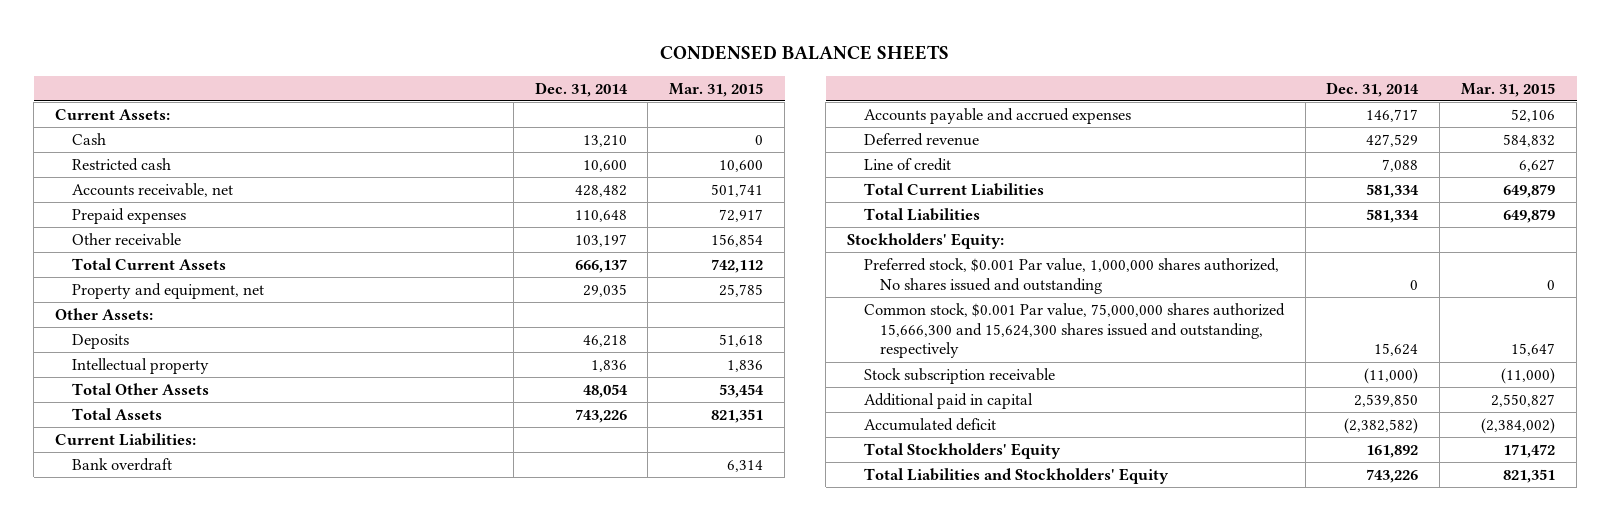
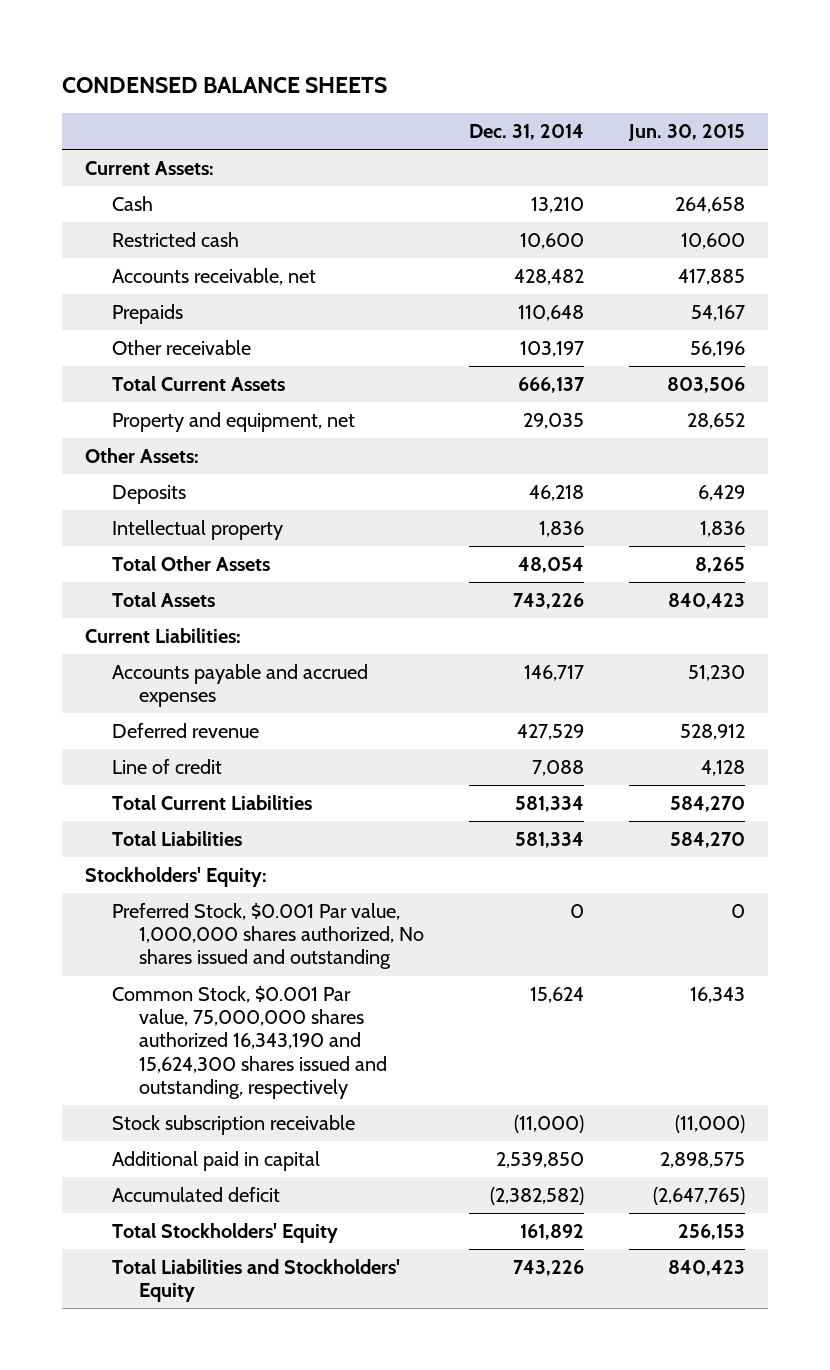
[669,82,764,97] Mar. 31, 2015 -> none
none -> [628,124,746,142] Jun. 30, 2015
[71,207,186,224] Prepaid expenses -> [111,304,183,325] Prepaids
[71,457,172,471] Bank overdraft -> none
[863,257,1279,294] Preferred stock, $0.001 Par value, 1,000,000 shares authorized, No shares issued and outstanding -> [111,903,424,970] Preferred Stock, $0.001 Par value, 1,000,000 shares authorized, No shares issued and outstanding
[863,302,1285,359] Common stock, $0.001 Par value, 75,000,000 shares authorized 15,666,300 and 15,624,300 shares issued and outstanding, respectively -> [111,986,387,1099] Common Stock, $0.001 Par value, 75,000,000 shares authorized 16,343,190 and 15,624,300 shares issued and outstanding, respectively

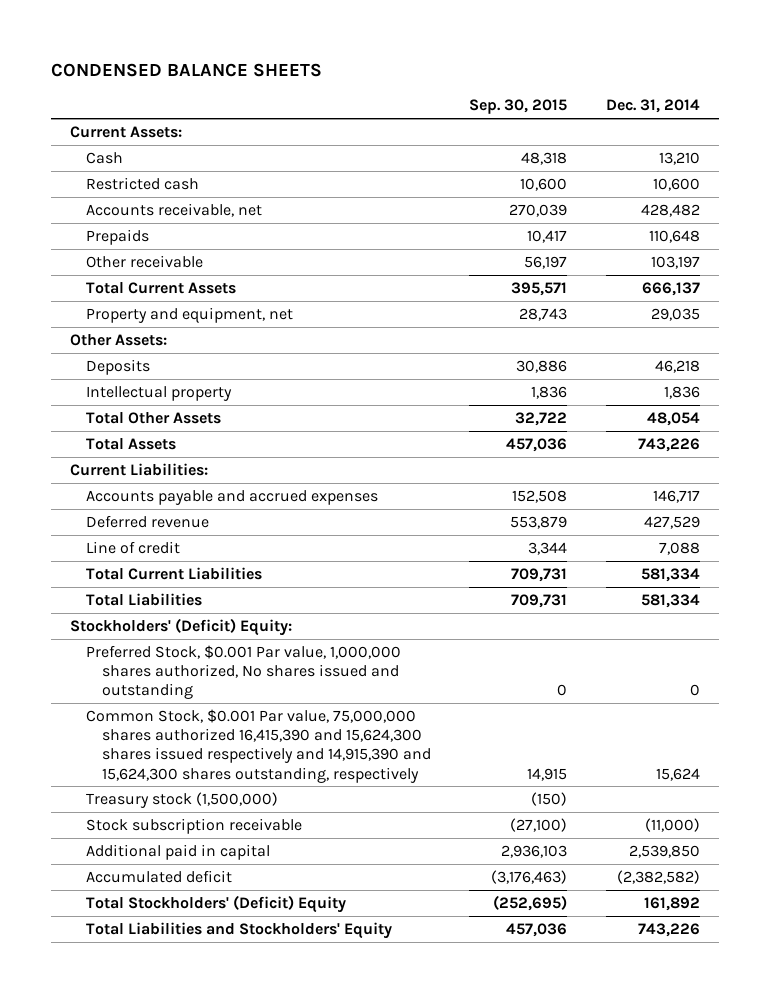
[628,124,746,142] Jun. 30, 2015 -> none
none -> [469,99,568,115] Sep. 30, 2015
[84,867,267,888] Stockholders' Equity: -> [69,618,292,637] Stockholders' (Deficit) Equity:
[111,986,387,1099] Common Stock, $0.001 Par value, 75,000,000 shares authorized 16,343,190 and 15,624,300 shares issued and outstanding, respectively -> [85,709,431,783] Common Stock, $0.001 Par value, 75,000,000 shares authorized 16,415,390 and 15,624,300 shares issued respectively and 14,915,390 and 15,624,300 shares outstanding, respectively
none -> [85,792,278,809] Treasury stock (1,500,000)
[111,1223,338,1244] Total Stockholders' Equity -> [85,895,346,914] Total Stockholders' (Deficit) Equity

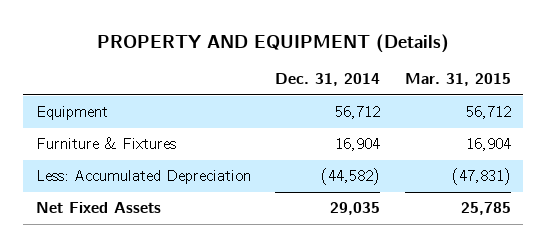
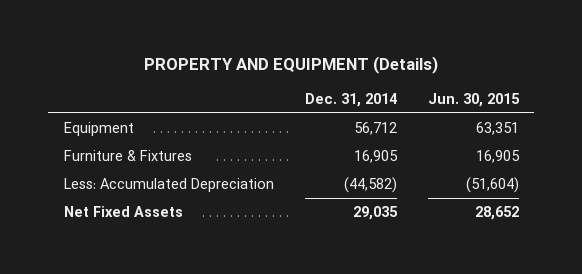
[404,73,511,87] Mar. 31, 2015 -> none
none -> [427,92,520,107] Jun. 30, 2015
[335,138,381,152] 16,904 -> [353,150,398,164] 16,905

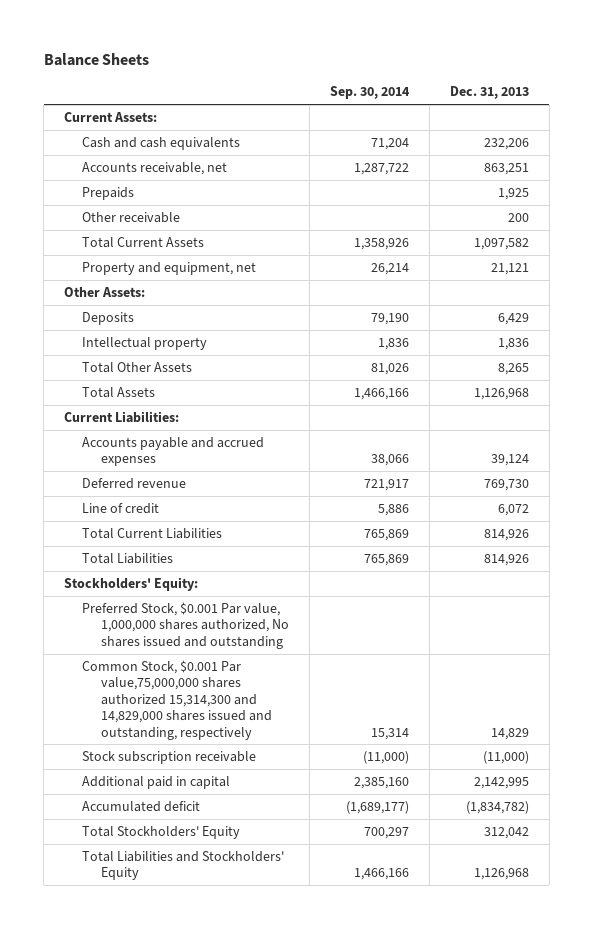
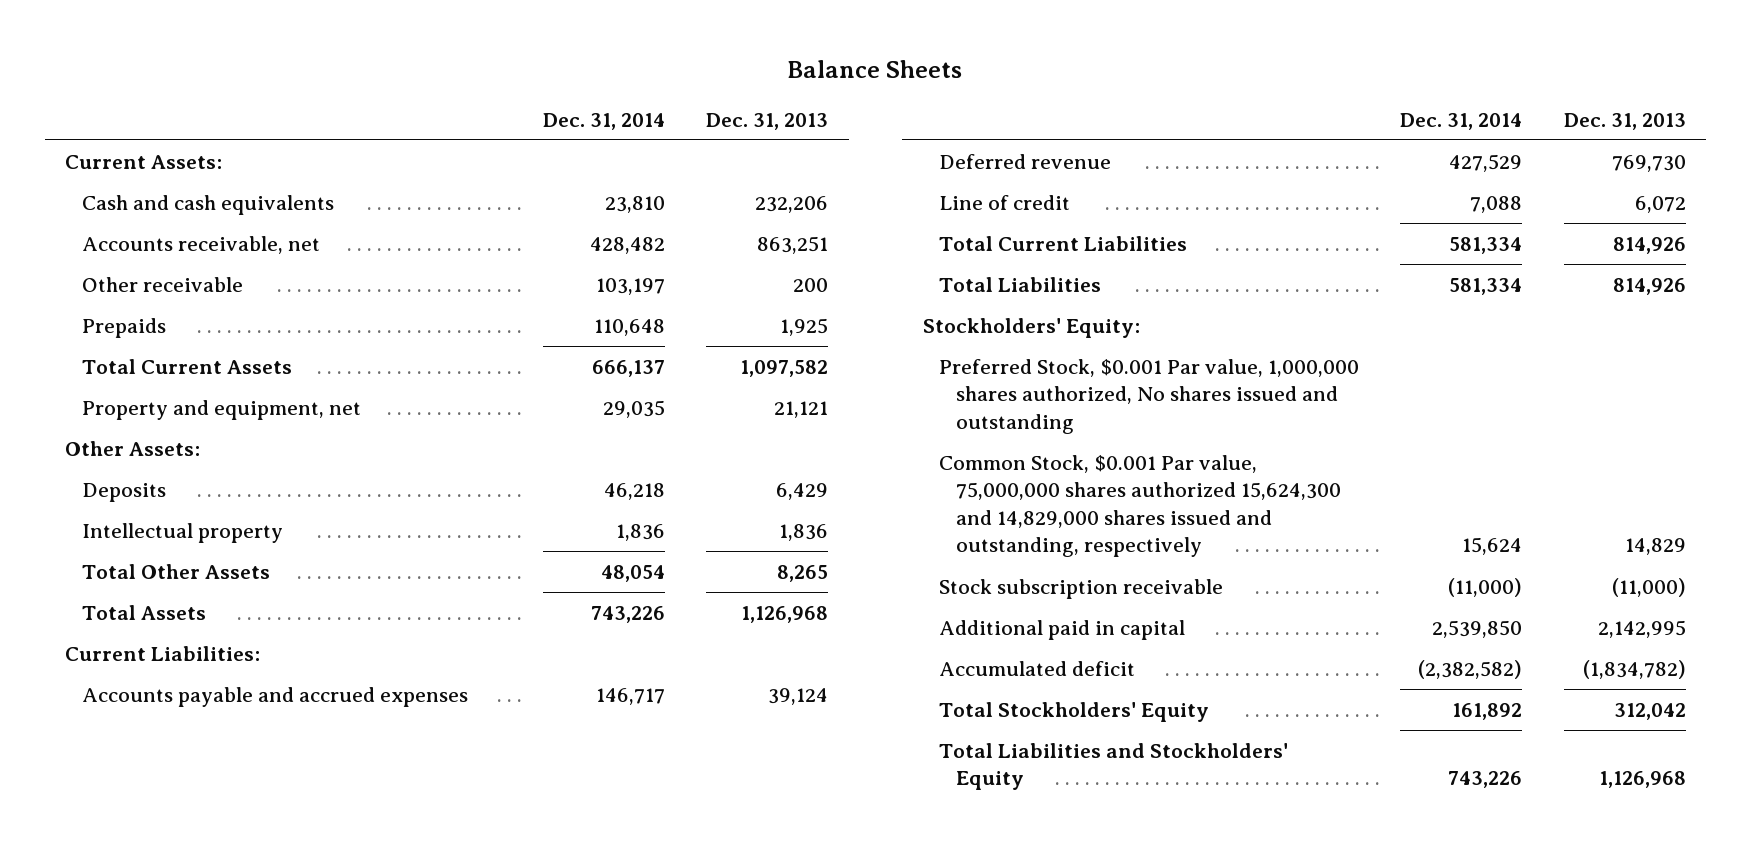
[329,86,410,100] Sep. 30, 2014 -> none
none -> [543,112,666,130] Dec. 31, 2014
[82,186,135,200] Prepaids -> [81,317,166,338] Prepaids
[82,659,272,740] Common Stock, $0.001 Par value,75,000,000 shares authorized 15,314,300 and 14,829,000 shares issued and outstanding, respectively -> [939,454,1341,558] Common Stock, $0.001 Par value, 75,000,000 shares authorized 15,624,300 and 14,829,000 shares issued and outstanding, respectively

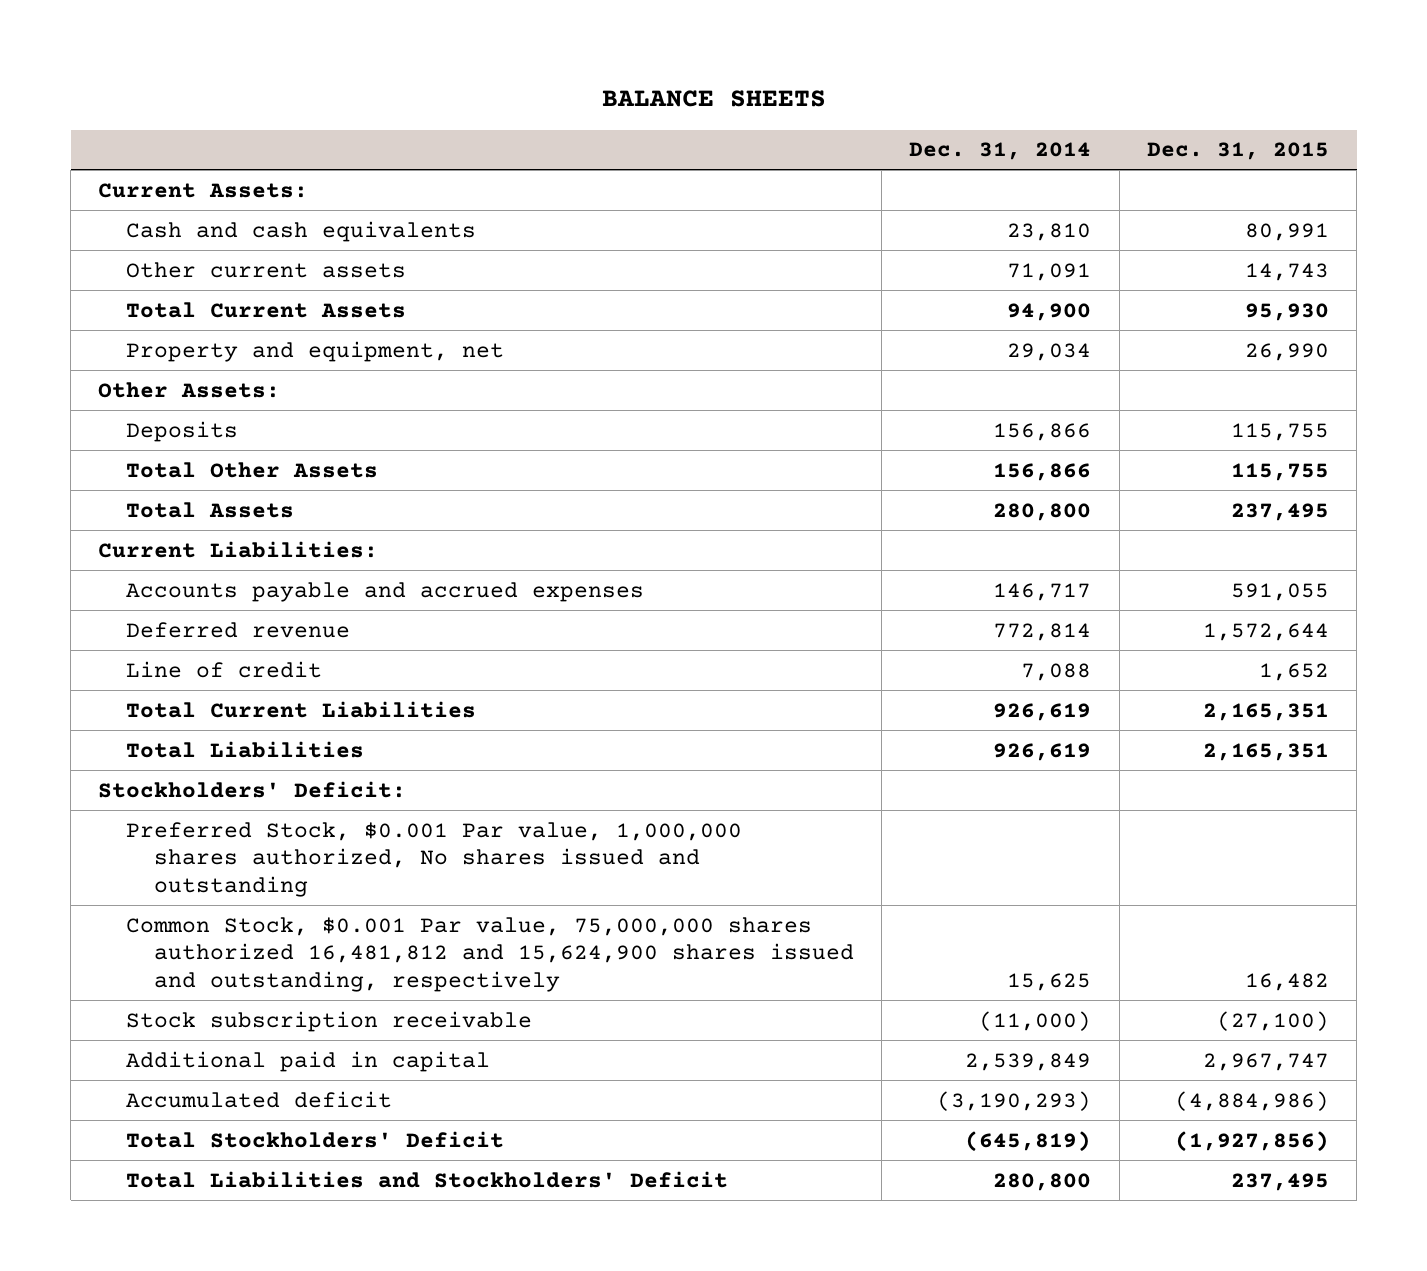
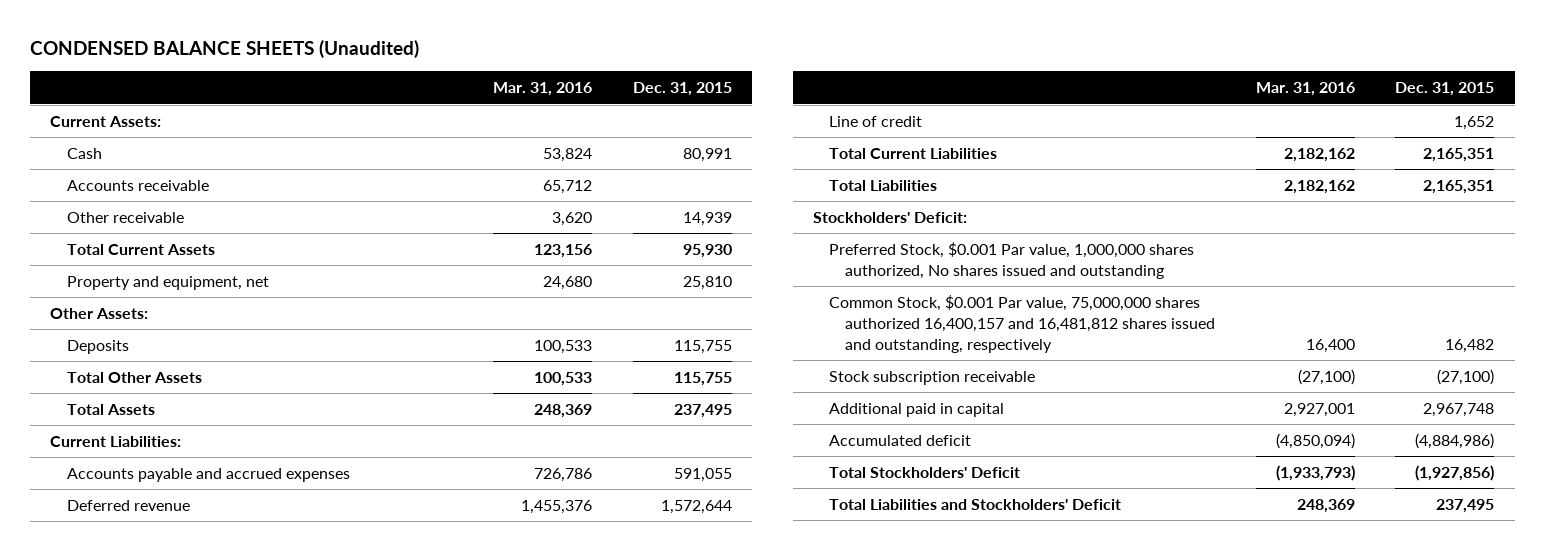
[601,90,826,108] BALANCE SHEETS -> [30,40,420,59] CONDENSED BALANCE SHEETS (Unaudited)
[909,142,1092,161] Dec. 31, 2014 -> none
none -> [493,82,593,97] Mar. 31, 2016
[126,220,477,242] Cash and cash equivalents -> [66,147,102,159] Cash
none -> [66,179,209,191] Accounts receivable
[126,261,407,278] Other current assets -> [66,211,184,223] Other receivable
[1245,262,1330,281] 14,743 -> [682,211,732,226] 14,939
[1245,342,1330,361] 26,990 -> [682,275,732,290] 25,810
[126,916,854,992] Common Stock, $0.001 Par value, 75,000,000 shares authorized 16,481,812 and 15,624,900 shares issued and outstanding, respectively -> [829,294,1216,353] Common Stock, $0.001 Par value, 75,000,000 shares authorized 16,400,157 and 16,481,812 shares issued and outstanding, respectively
[1203,1052,1330,1071] 2,967,747 -> [1423,402,1495,417] 2,967,748

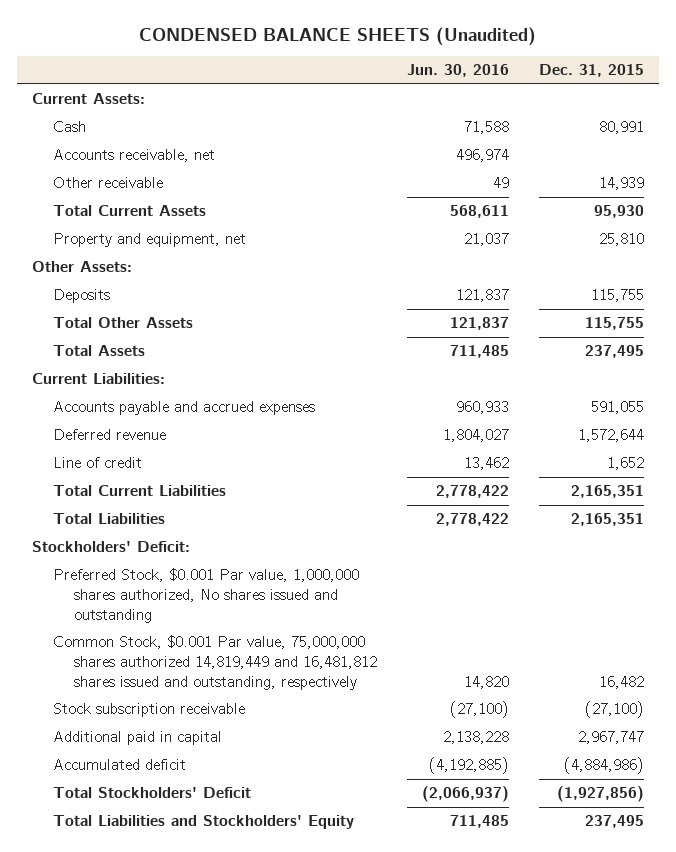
[493,82,593,97] Mar. 31, 2016 -> none
none -> [406,64,509,78] Jun. 30, 2016
[66,179,209,191] Accounts receivable -> [52,149,215,163] Accounts receivable, net
[829,294,1216,353] Common Stock, $0.001 Par value, 75,000,000 shares authorized 16,400,157 and 16,481,812 shares issued and outstanding, respectively -> [52,635,377,690] Common Stock, $0.001 Par value, 75,000,000 shares authorized 14,819,449 and 16,481,812 shares issued and outstanding, respectively
[1423,402,1495,417] 2,967,748 -> [577,731,644,745] 2,967,747
[829,498,1122,510] Total Liabilities and Stockholders' Deficit -> [52,815,354,830] Total Liabilities and Stockholders' Equity

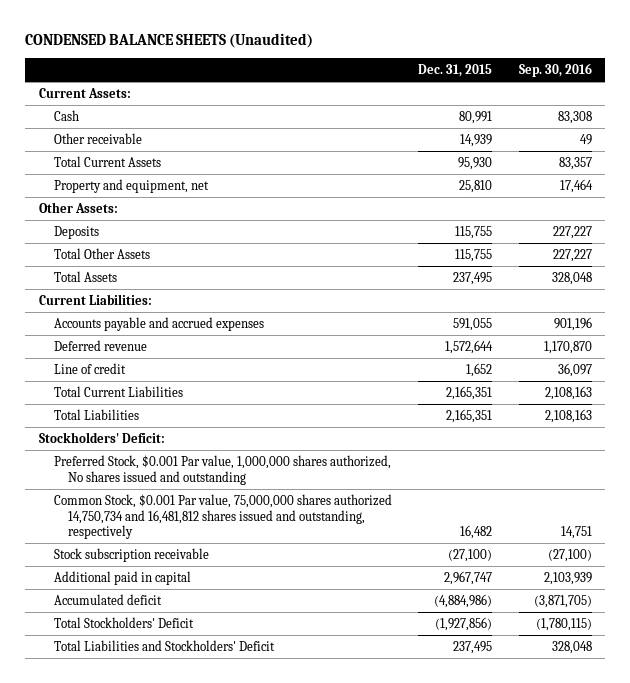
[406,64,509,78] Jun. 30, 2016 -> none
none -> [518,63,592,78] Sep. 30, 2016
[52,149,215,163] Accounts receivable, net -> none
[52,635,377,690] Common Stock, $0.001 Par value, 75,000,000 shares authorized 14,819,449 and 16,481,812 shares issued and outstanding, respectively -> [53,493,392,540] Common Stock, $0.001 Par value, 75,000,000 shares authorized 14,750,734 and 16,481,812 shares issued and outstanding, respectively
[52,815,354,830] Total Liabilities and Stockholders' Equity -> [53,639,275,651] Total Liabilities and Stockholders' Deficit

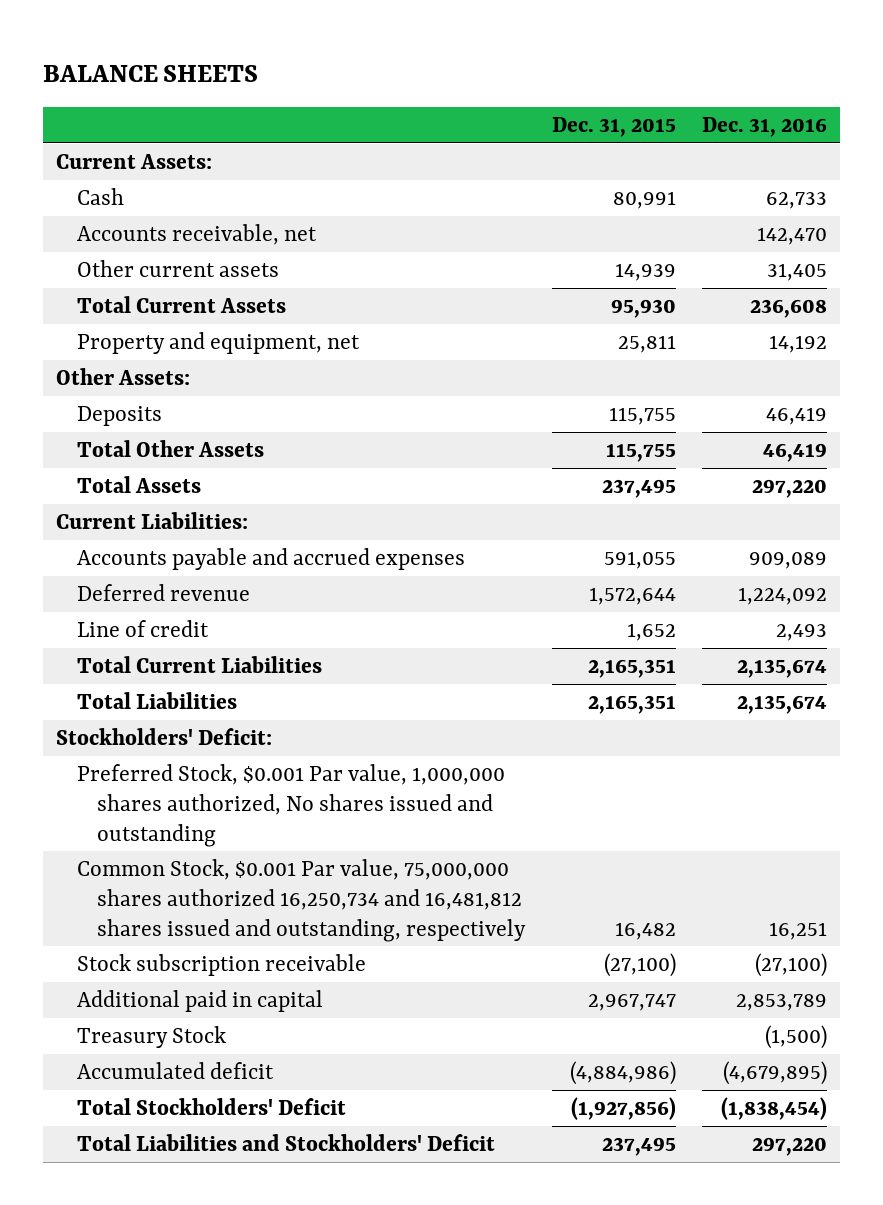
[25,33,314,49] CONDENSED BALANCE SHEETS (Unaudited) -> [43,64,259,82] BALANCE SHEETS
[518,63,592,78] Sep. 30, 2016 -> none
none -> [701,116,827,137] Dec. 31, 2016
none -> [76,224,317,246] Accounts receivable, net
[53,132,142,144] Other receivable -> [76,260,279,278] Other current assets
[459,179,493,193] 25,810 -> [617,335,676,354] 25,811
[53,493,392,540] Common Stock, $0.001 Par value, 75,000,000 shares authorized 14,750,734 and 16,481,812 shares issued and outstanding, respectively -> [76,859,527,942] Common Stock, $0.001 Par value, 75,000,000 shares authorized 16,250,734 and 16,481,812 shares issued and outstanding, respectively
none -> [76,1026,226,1049] Treasury Stock

